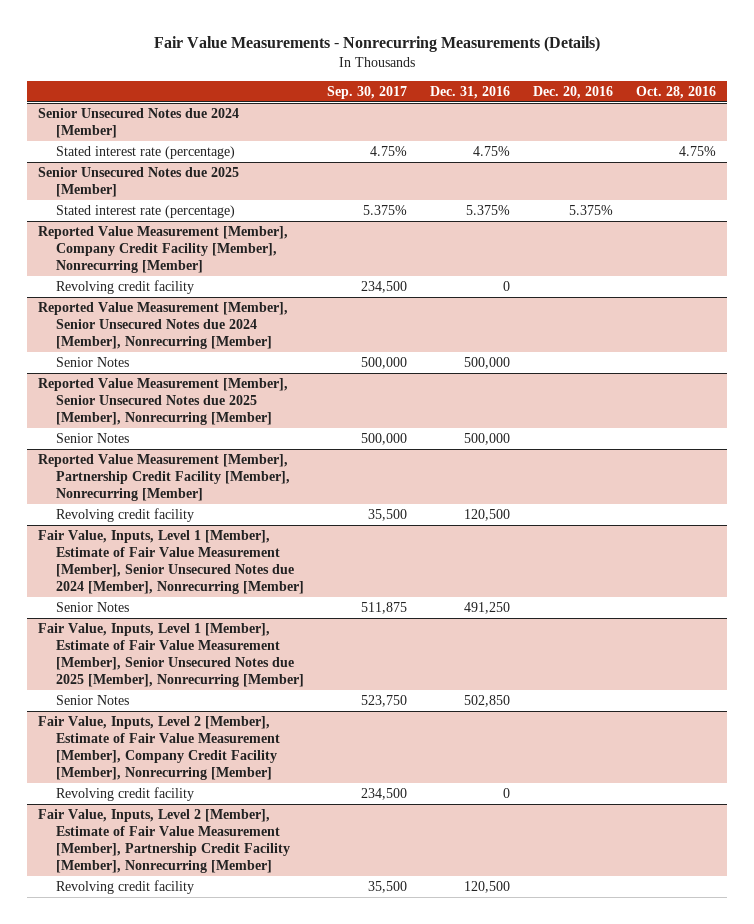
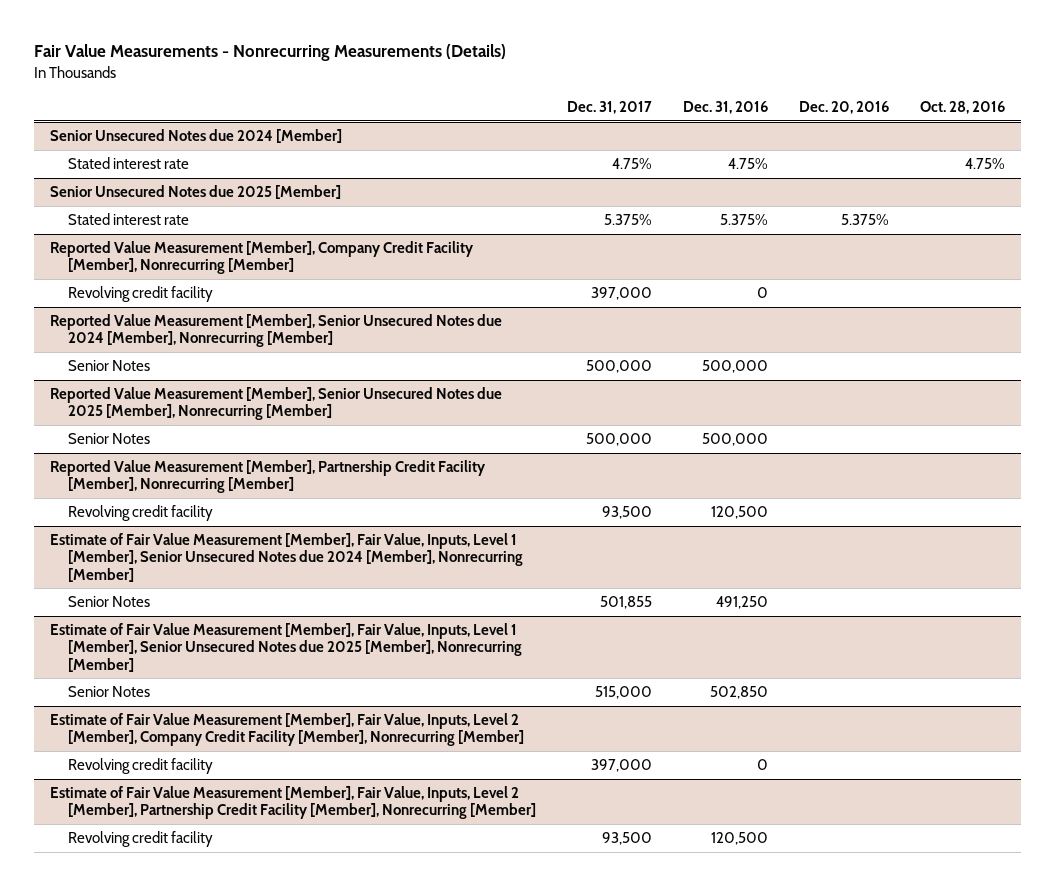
[326,86,407,100] Sep. 30, 2017 -> none
none -> [566,100,652,114] Dec. 31, 2017
[55,145,235,159] Stated interest rate (percentage) -> [67,157,189,170] Stated interest rate
[55,204,235,218] Stated interest rate (percentage) -> [67,213,189,226] Stated interest rate
[38,529,304,594] Fair Value, Inputs, Level 1 [Member], Estimate of Fair Value Measurement [Member], Senior Unsecured Notes due 2024 [Member], Nonrecurring [Member] -> [49,533,523,582] Estimate of Fair Value Measurement [Member], Fair Value, Inputs, Level 1 [Member], Senior Unsecured Notes due 2024 [Member], Nonrecurring [Member]
[38,622,304,687] Fair Value, Inputs, Level 1 [Member], Estimate of Fair Value Measurement [Member], Senior Unsecured Notes due 2025 [Member], Nonrecurring [Member] -> [49,623,522,672] Estimate of Fair Value Measurement [Member], Fair Value, Inputs, Level 1 [Member], Senior Unsecured Notes due 2025 [Member], Nonrecurring [Member]
[38,715,280,780] Fair Value, Inputs, Level 2 [Member], Estimate of Fair Value Measurement [Member], Company Credit Facility [Member], Nonrecurring [Member] -> [49,713,524,747] Estimate of Fair Value Measurement [Member], Fair Value, Inputs, Level 2 [Member], Company Credit Facility [Member], Nonrecurring [Member]
[38,808,290,873] Fair Value, Inputs, Level 2 [Member], Estimate of Fair Value Measurement [Member], Partnership Credit Facility [Member], Nonrecurring [Member] -> [49,786,536,820] Estimate of Fair Value Measurement [Member], Fair Value, Inputs, Level 2 [Member], Partnership Credit Facility [Member], Nonrecurring [Member]

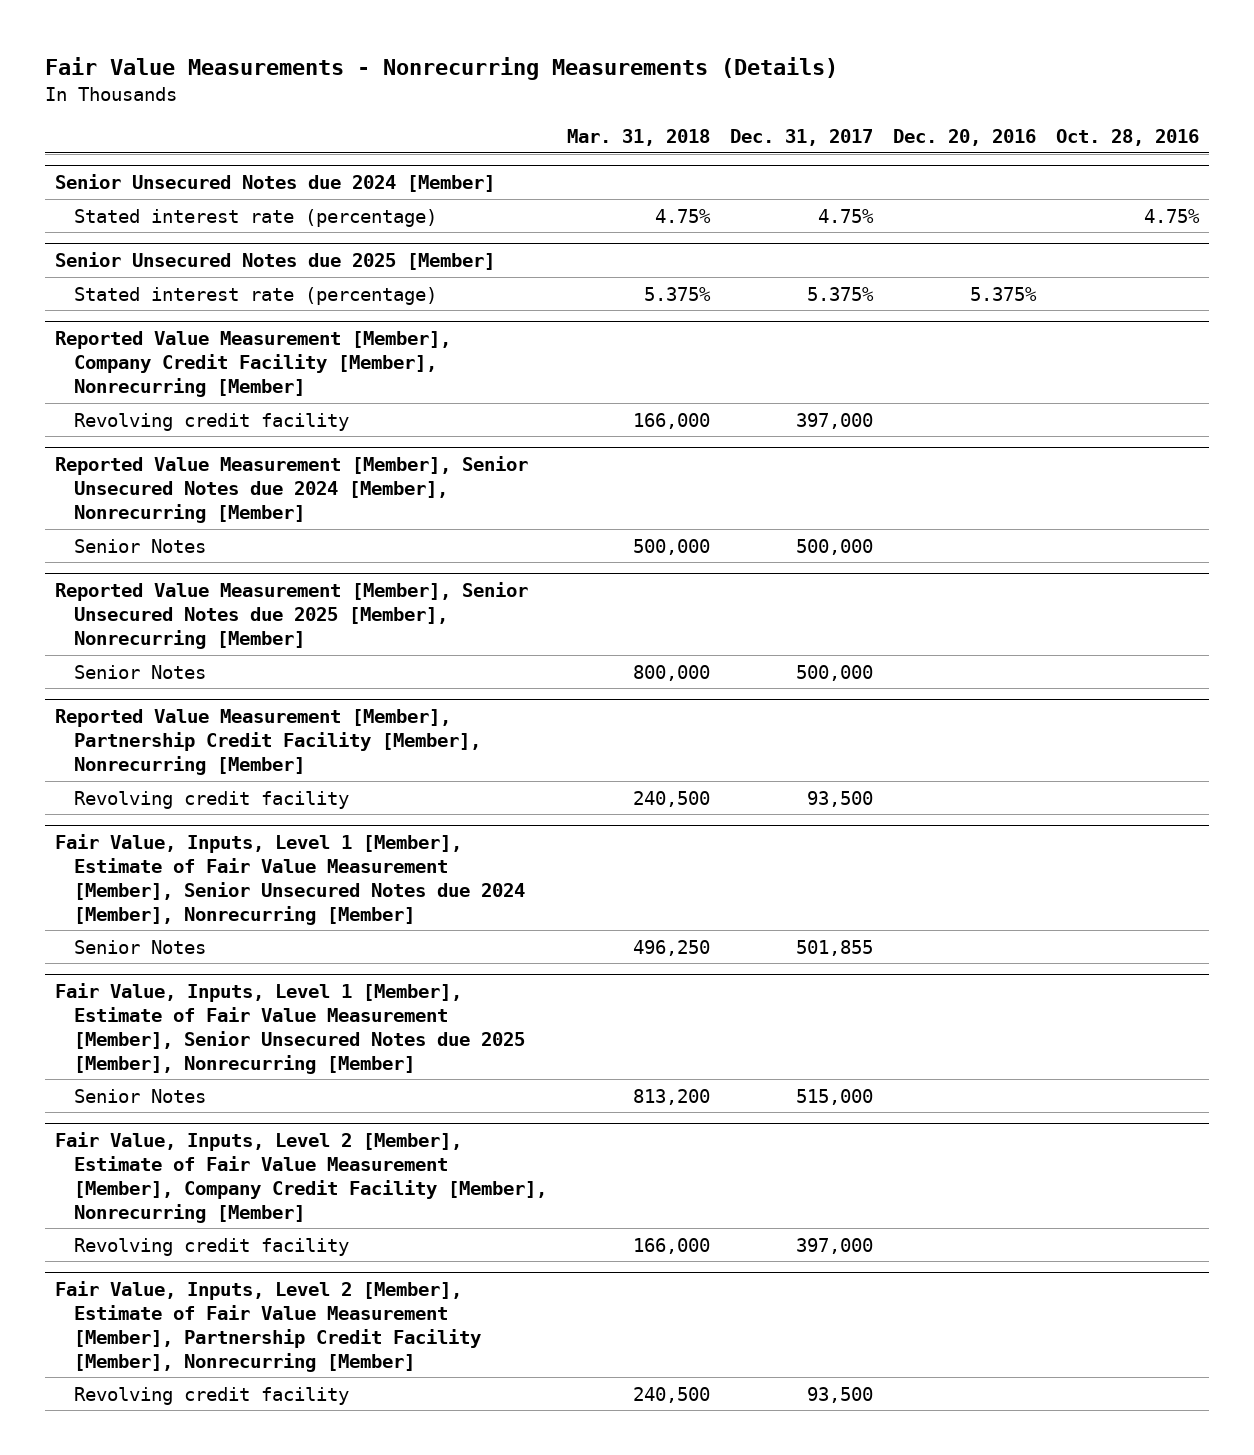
[682,100,768,114] Dec. 31, 2016 -> none
none -> [567,129,711,147] Mar. 31, 2018
[67,157,189,170] Stated interest rate -> [74,208,438,227] Stated interest rate (percentage)
[67,213,189,226] Stated interest rate -> [74,286,438,305] Stated interest rate (percentage)
[49,533,523,582] Estimate of Fair Value Measurement [Member], Fair Value, Inputs, Level 1 [Member], Senior Unsecured Notes due 2024 [Member], Nonrecurring [Member] -> [55,834,526,925] Fair Value, Inputs, Level 1 [Member], Estimate of Fair Value Measurement [Member], Senior Unsecured Notes due 2024 [Member], Nonrecurring [Member]
[49,623,522,672] Estimate of Fair Value Measurement [Member], Fair Value, Inputs, Level 1 [Member], Senior Unsecured Notes due 2025 [Member], Nonrecurring [Member] -> [55,983,526,1074] Fair Value, Inputs, Level 1 [Member], Estimate of Fair Value Measurement [Member], Senior Unsecured Notes due 2025 [Member], Nonrecurring [Member]
[49,713,524,747] Estimate of Fair Value Measurement [Member], Fair Value, Inputs, Level 2 [Member], Company Credit Facility [Member], Nonrecurring [Member] -> [55,1132,548,1223] Fair Value, Inputs, Level 2 [Member], Estimate of Fair Value Measurement [Member], Company Credit Facility [Member], Nonrecurring [Member]
[49,786,536,820] Estimate of Fair Value Measurement [Member], Fair Value, Inputs, Level 2 [Member], Partnership Credit Facility [Member], Nonrecurring [Member] -> [55,1281,482,1372] Fair Value, Inputs, Level 2 [Member], Estimate of Fair Value Measurement [Member], Partnership Credit Facility [Member], Nonrecurring [Member]

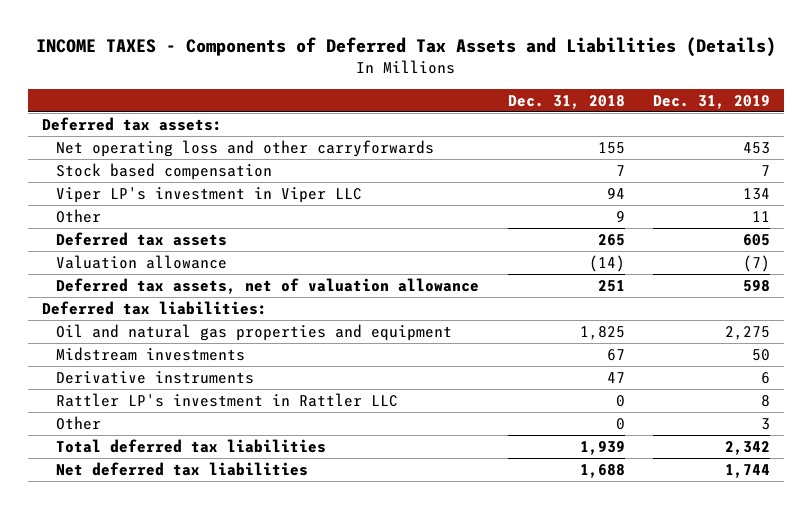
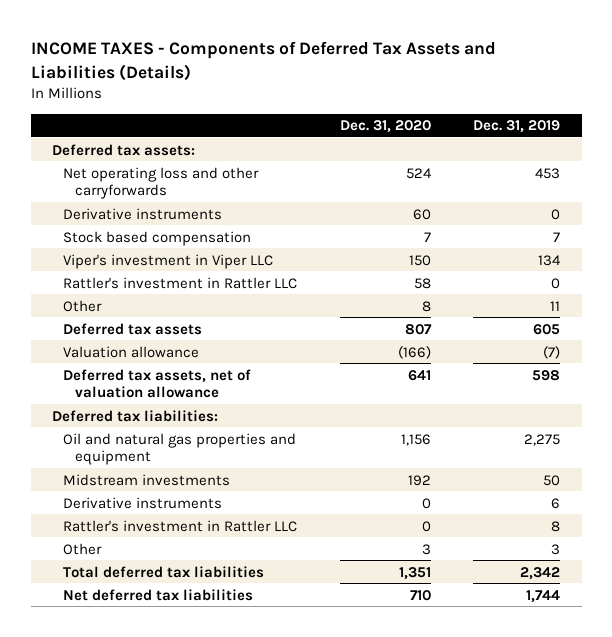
[507,94,625,109] Dec. 31, 2018 -> none
none -> [339,120,431,134] Dec. 31, 2020
none -> [63,207,223,220] Derivative instruments
[56,187,363,204] Viper LP's investment in Viper LLC -> [63,253,274,269] Viper's investment in Viper LLC
none -> [63,276,298,289] Rattler's investment in Rattler LLC
[56,393,399,408] Rattler LP's investment in Rattler LLC -> [63,519,298,532] Rattler's investment in Rattler LLC

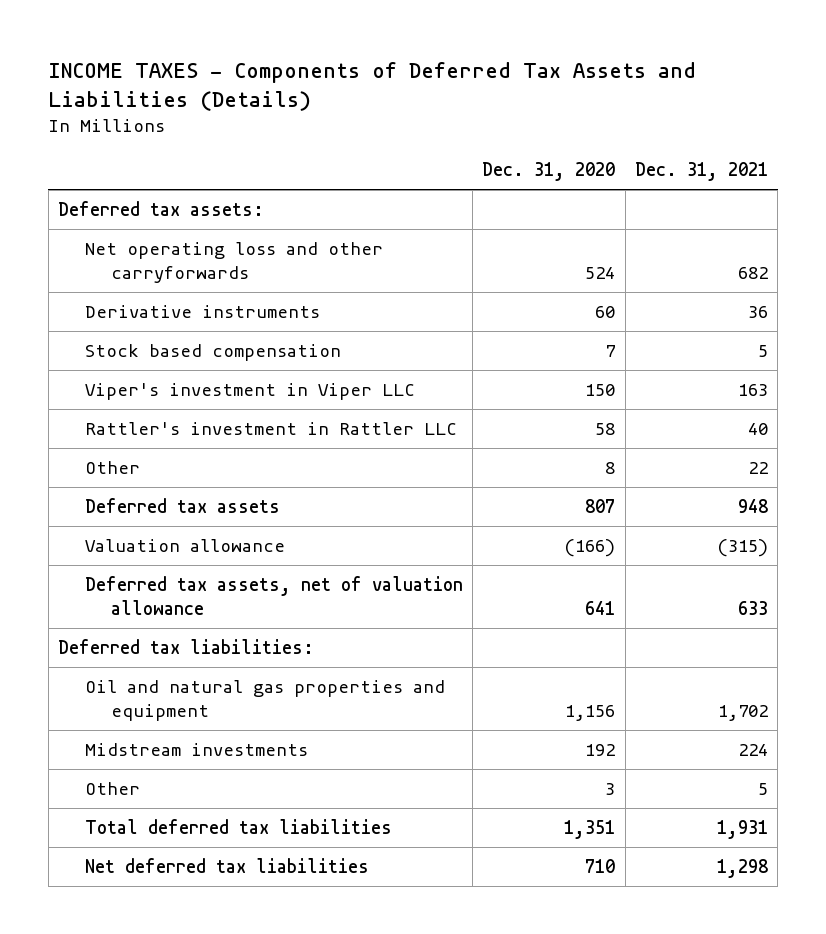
[473,120,561,134] Dec. 31, 2019 -> none
none -> [634,162,768,182] Dec. 31, 2021
[63,496,223,509] Derivative instruments -> none
[63,519,298,532] Rattler's investment in Rattler LLC -> none

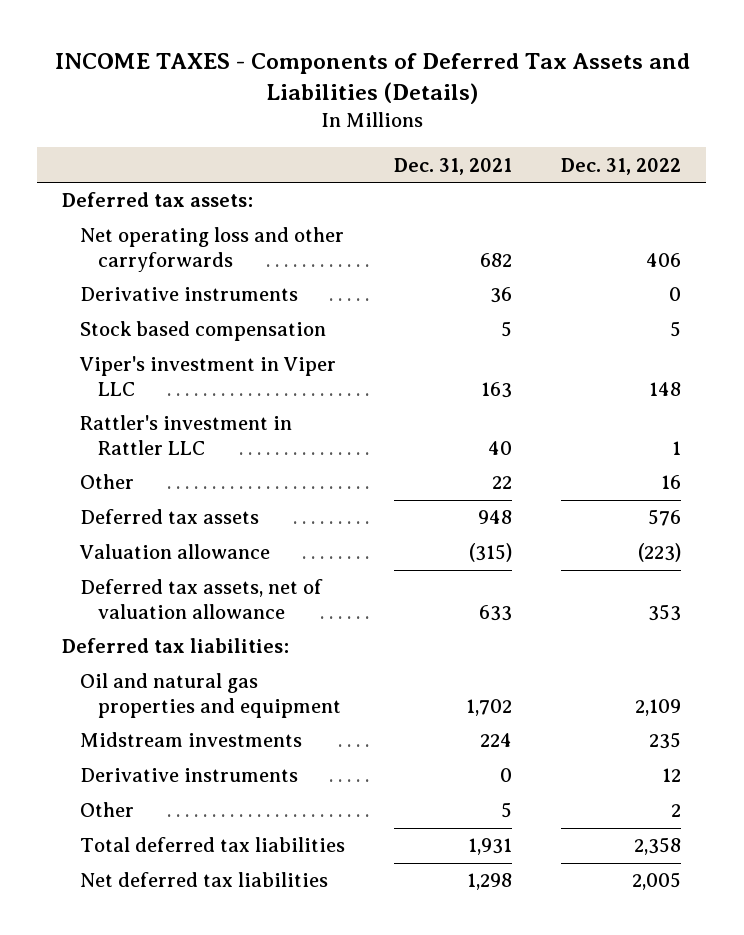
[482,162,616,182] Dec. 31, 2020 -> none
none -> [561,157,682,175] Dec. 31, 2022
none -> [79,768,298,783] Derivative instruments

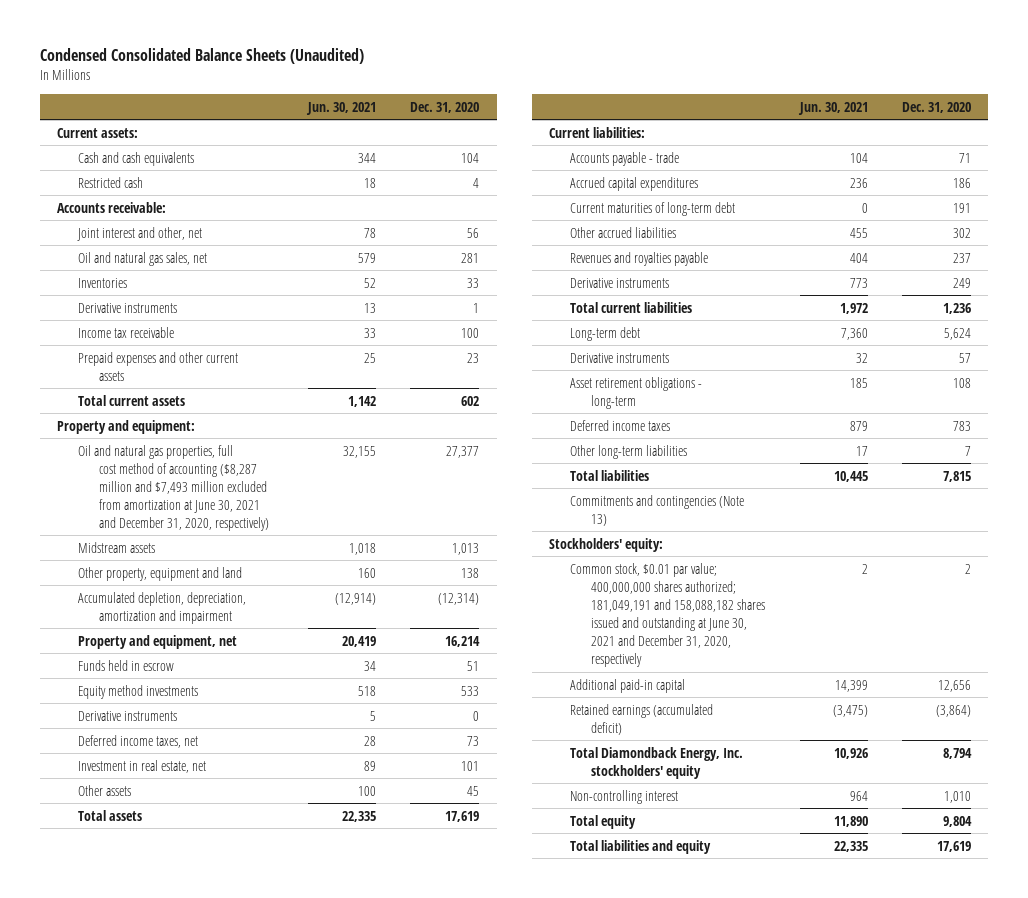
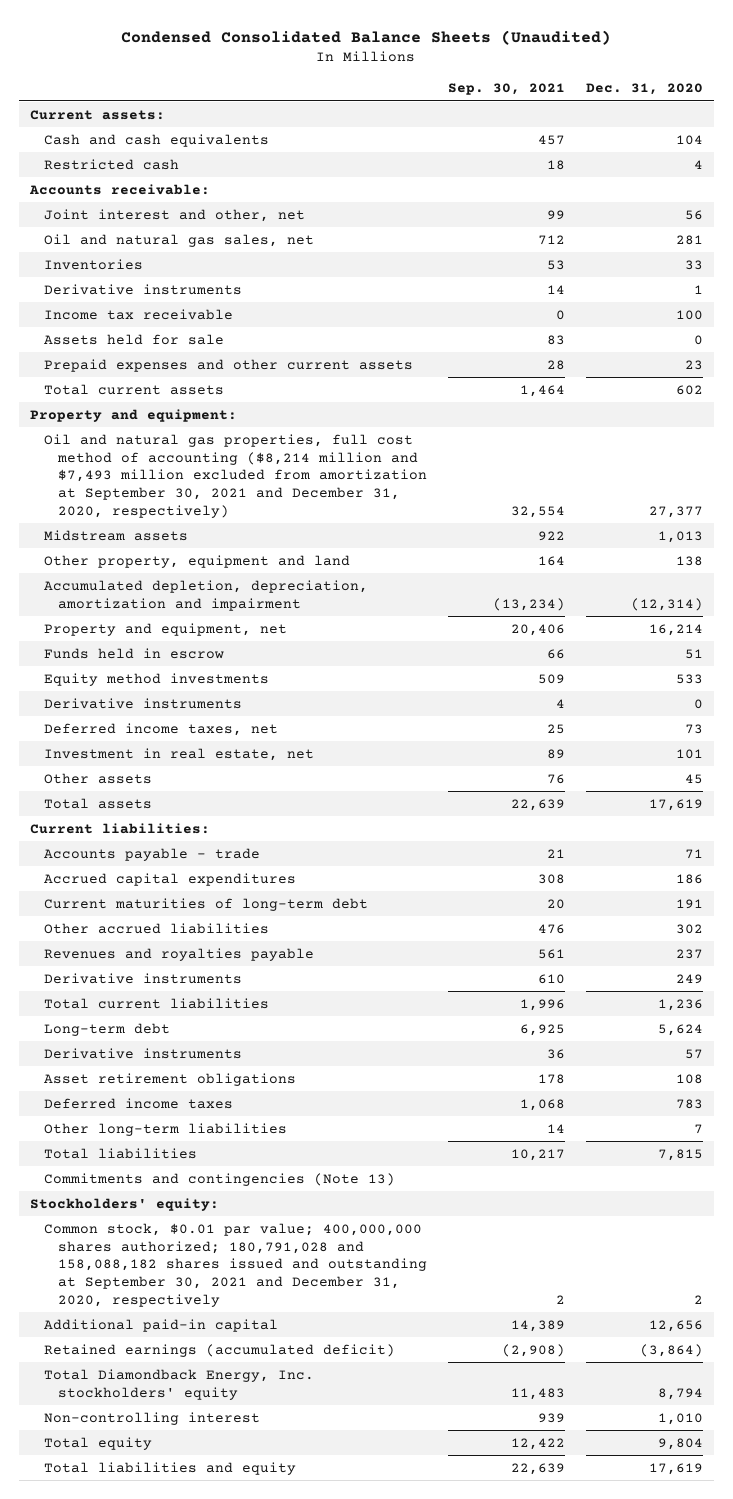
[305,101,376,115] Jun. 30, 2021 -> none
none -> [448,83,566,96] Sep. 30, 2021
none -> [43,333,224,345] Assets held for sale
[78,444,270,531] Oil and natural gas properties, full cost method of accounting ($8,287 million and $7,493 million excluded from amortization at June 30, 2021 and December 31, 2020, respectively) -> [43,433,428,519] Oil and natural gas properties, full cost method of accounting ($8,214 million and $7,493 million excluded from amortization at September 30, 2021 and December 31, 2020, respectively)
[569,376,702,409] Asset retirement obligations - long-term -> [43,1072,296,1086] Asset retirement obligations
[569,562,766,667] Common stock, $0.01 par value; 400,000,000 shares authorized; 181,049,191 and 158,088,182 shares issued and outstanding at June 30, 2021 and December 31, 2020, respectively -> [43,1222,428,1308] Common stock, $0.01 par value; 400,000,000 shares authorized; 180,791,028 and 158,088,182 shares issued and outstanding at September 30, 2021 and December 31, 2020, respectively

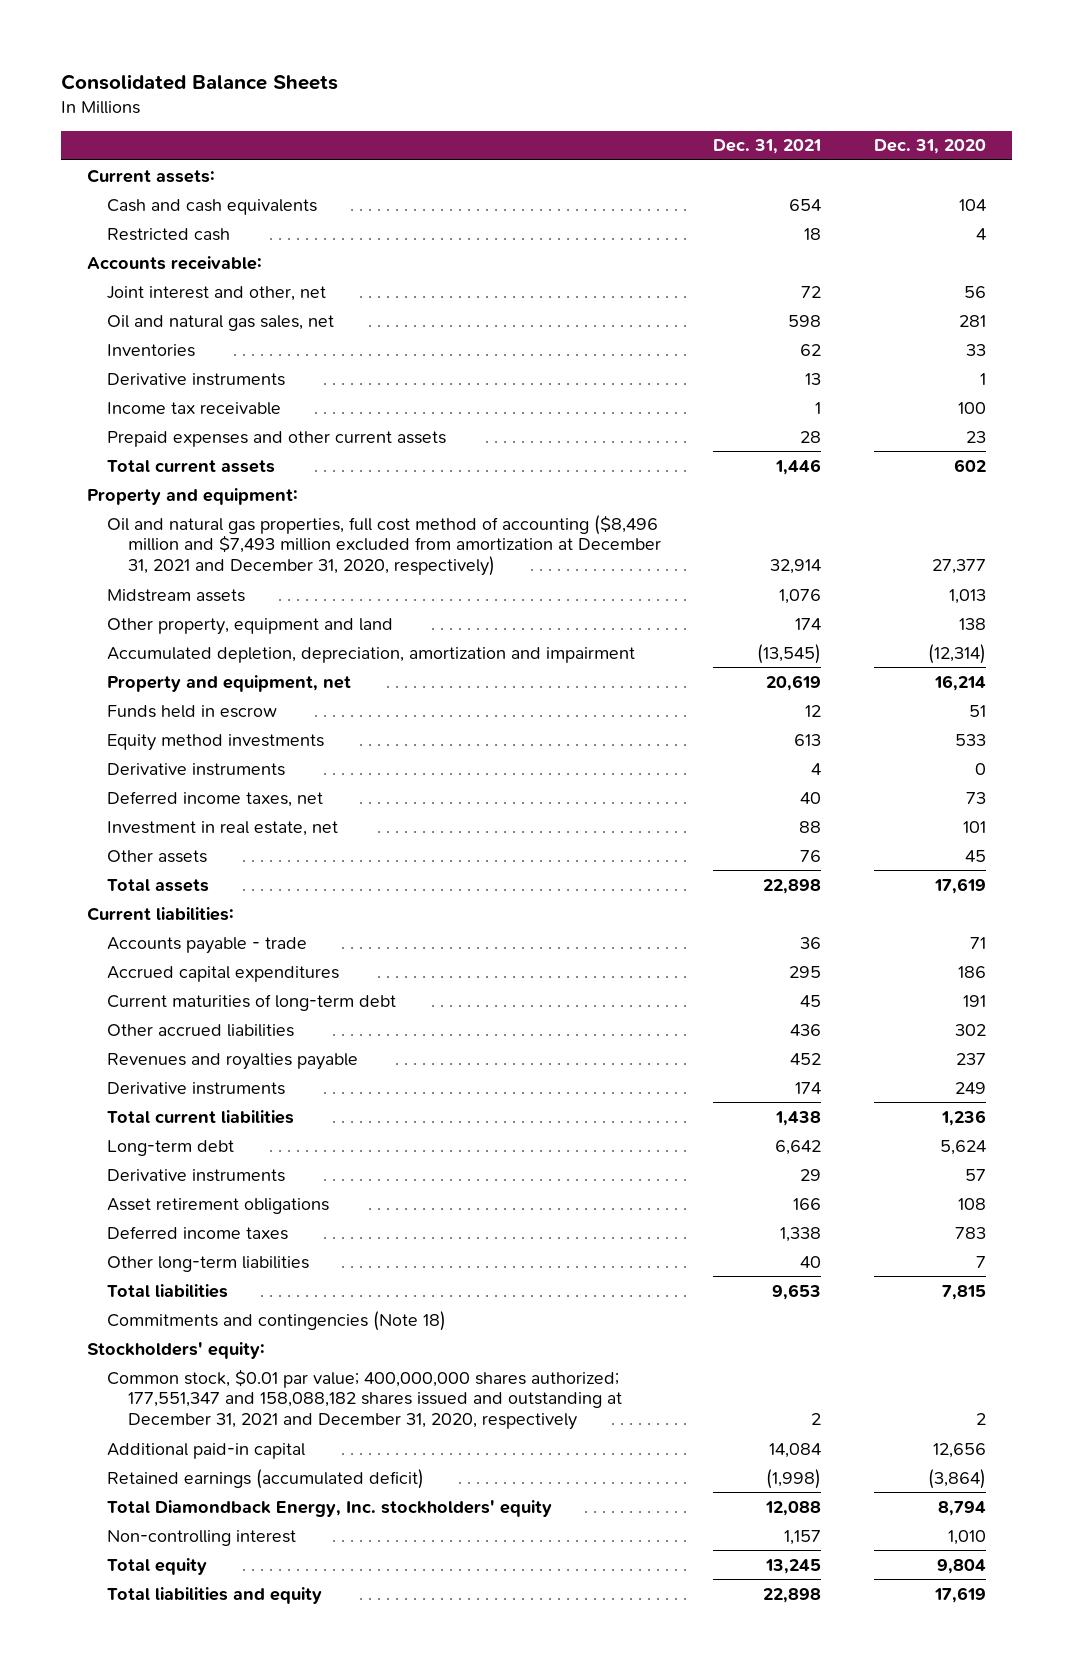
[121,29,612,45] Condensed Consolidated Balance Sheets (Unaudited) -> [61,73,339,90] Consolidated Balance Sheets
[448,83,566,96] Sep. 30, 2021 -> none
none -> [713,139,822,155] Dec. 31, 2021
[43,333,224,345] Assets held for sale -> none
[43,433,428,519] Oil and natural gas properties, full cost method of accounting ($8,214 million and $7,493 million excluded from amortization at September 30, 2021 and December 31, 2020, respectively) -> [107,514,661,577] Oil and natural gas properties, full cost method of accounting ($8,496 million and $7,493 million excluded from amortization at December 31, 2021 and December 31, 2020, respectively)
[43,1172,395,1186] Commitments and contingencies (Note 13) -> [107,1310,447,1331] Commitments and contingencies (Note 18)
[43,1222,428,1308] Common stock, $0.01 par value; 400,000,000 shares authorized; 180,791,028 and 158,088,182 shares issued and outstanding at September 30, 2021 and December 31, 2020, respectively -> [107,1368,622,1431] Common stock, $0.01 par value; 400,000,000 shares authorized; 177,551,347 and 158,088,182 shares issued and outstanding at December 31, 2021 and December 31, 2020, respectively

